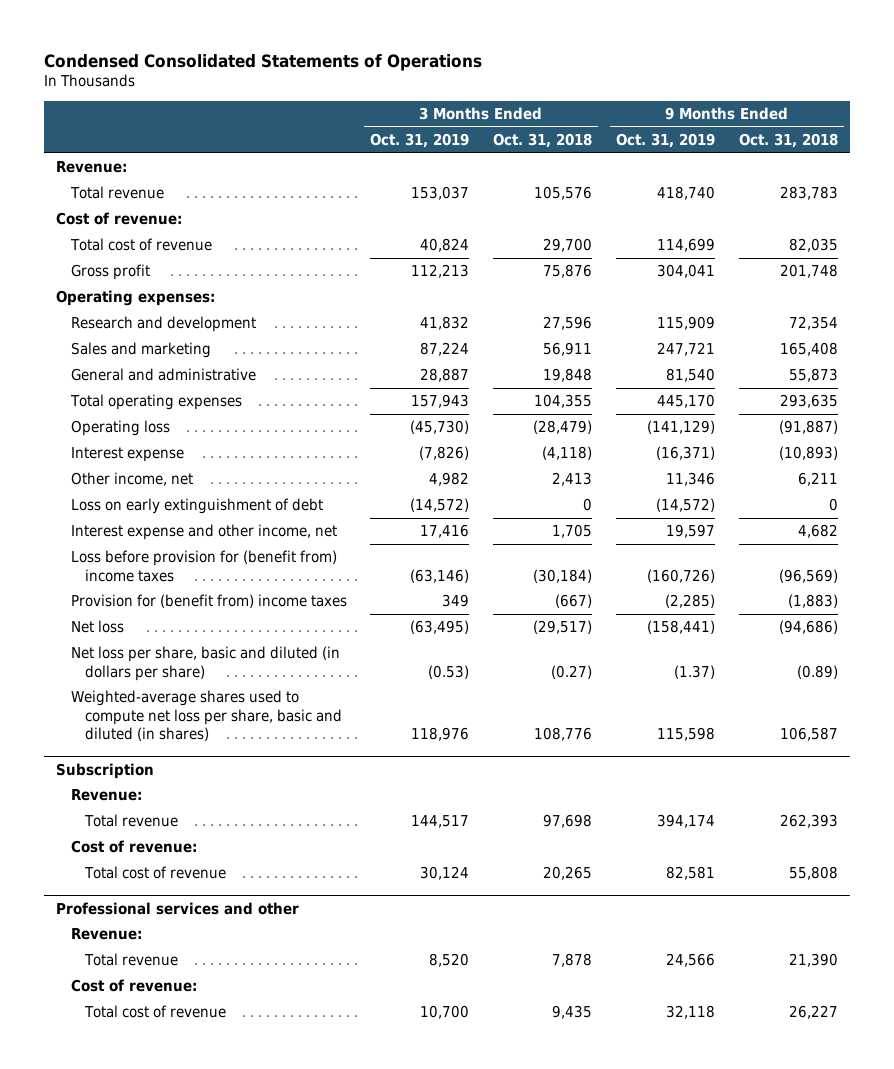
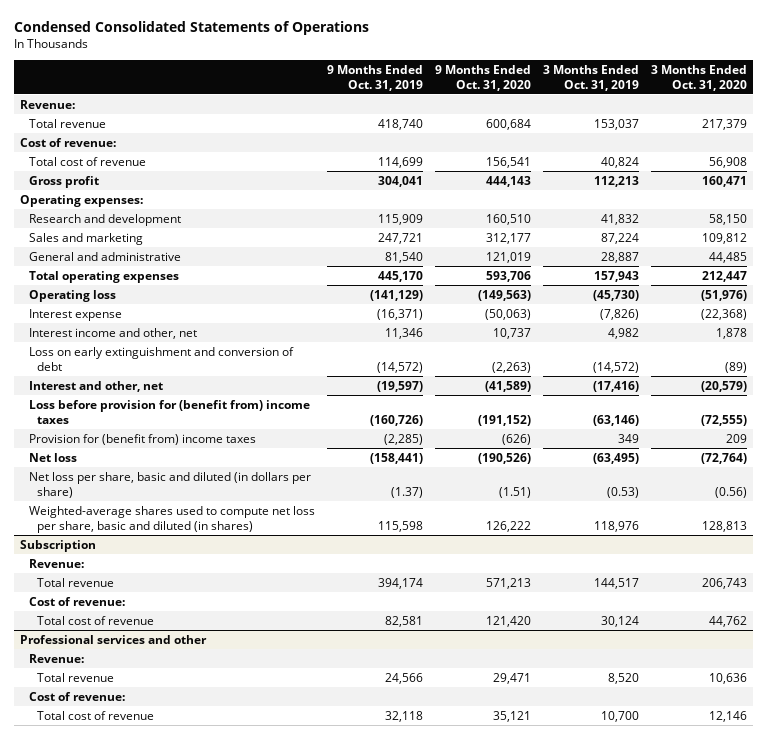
[493,133,593,149] Oct. 31, 2018 -> none
[739,133,839,149] Oct. 31, 2018 -> none
none -> [434,64,531,91] 9 Months Ended Oct. 31, 2020
none -> [650,64,747,91] 3 Months Ended Oct. 31, 2020
[70,472,193,487] Other income, net -> [28,327,197,339] Interest income and other, net
[70,498,323,515] Loss on early extinguishment of debt -> [28,346,294,371] Loss on early extinguishment and conversion of debt
[70,524,337,541] Interest expense and other income, net -> [28,380,163,392] Interest and other, net
[420,524,470,539] 17,416 -> [592,380,639,392] (17,416)
[666,524,716,539] 19,597 -> [376,380,423,392] (19,597)

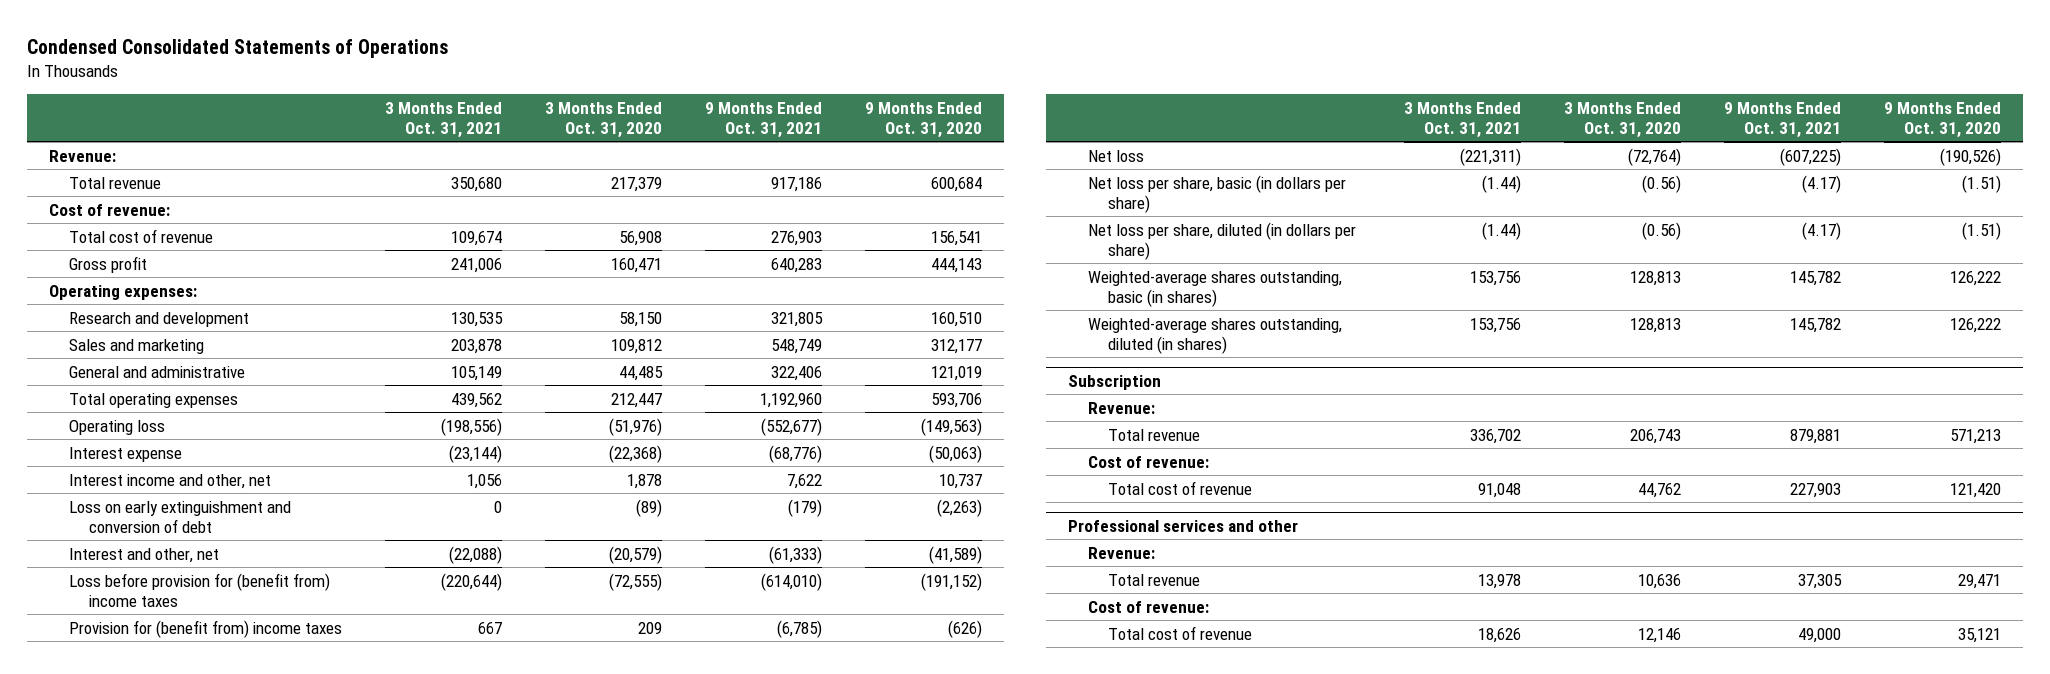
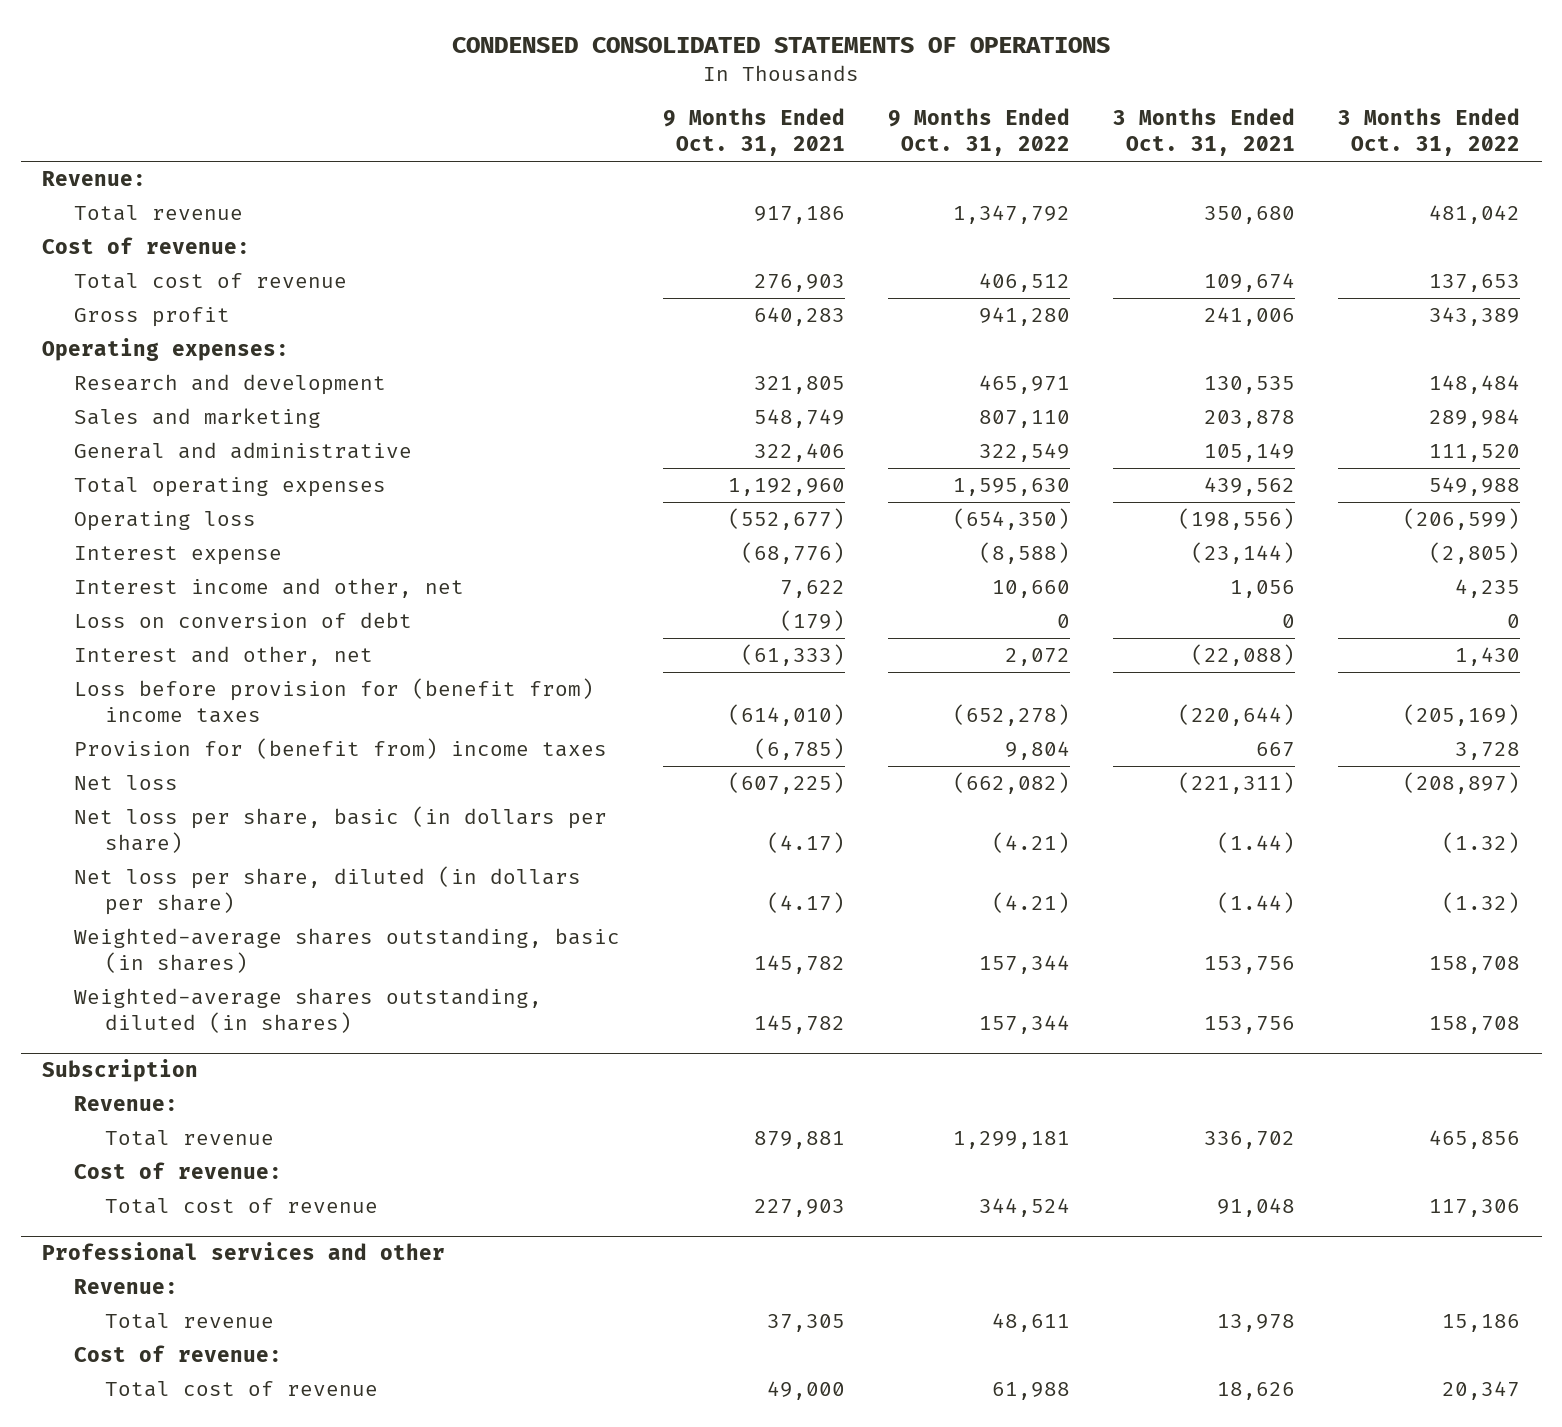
[27,38,449,58] Condensed Consolidated Statements of Operations -> [452,36,1111,53] CONDENSED CONSOLIDATED STATEMENTS OF OPERATIONS
[544,101,662,138] 3 Months Ended Oct. 31, 2020 -> none
[865,101,983,138] 9 Months Ended Oct. 31, 2020 -> none
none -> [887,108,1070,157] 9 Months Ended Oct. 31, 2022
none -> [1337,108,1520,157] 3 Months Ended Oct. 31, 2022
[68,500,291,533] Loss on early extinguishment and conversion of debt -> [73,612,412,629] Loss on conversion of debt

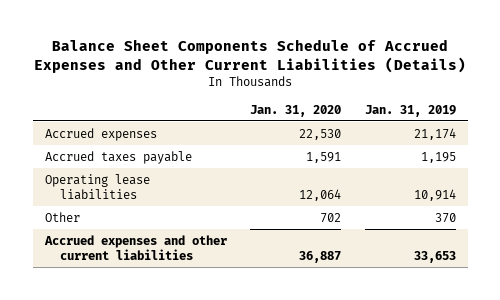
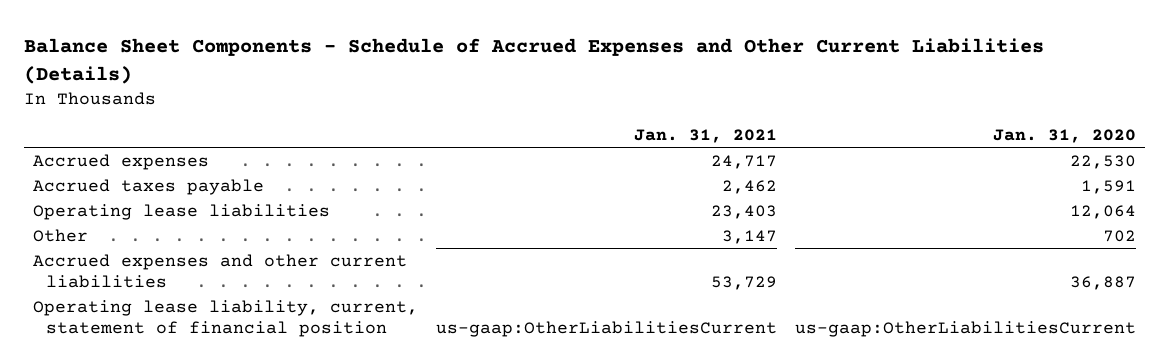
[34,39,467,73] Balance Sheet Components Schedule of Accrued Expenses and Other Current Liabilities (Details) -> [23,37,1044,84] Balance Sheet Components - Schedule of Accrued Expenses and Other Current Liabilities (Details)
[364,104,456,117] Jan. 31, 2019 -> none
none -> [633,128,777,143] Jan. 31, 2021
none -> [32,299,418,337] Operating lease liability, current, statement of financial position

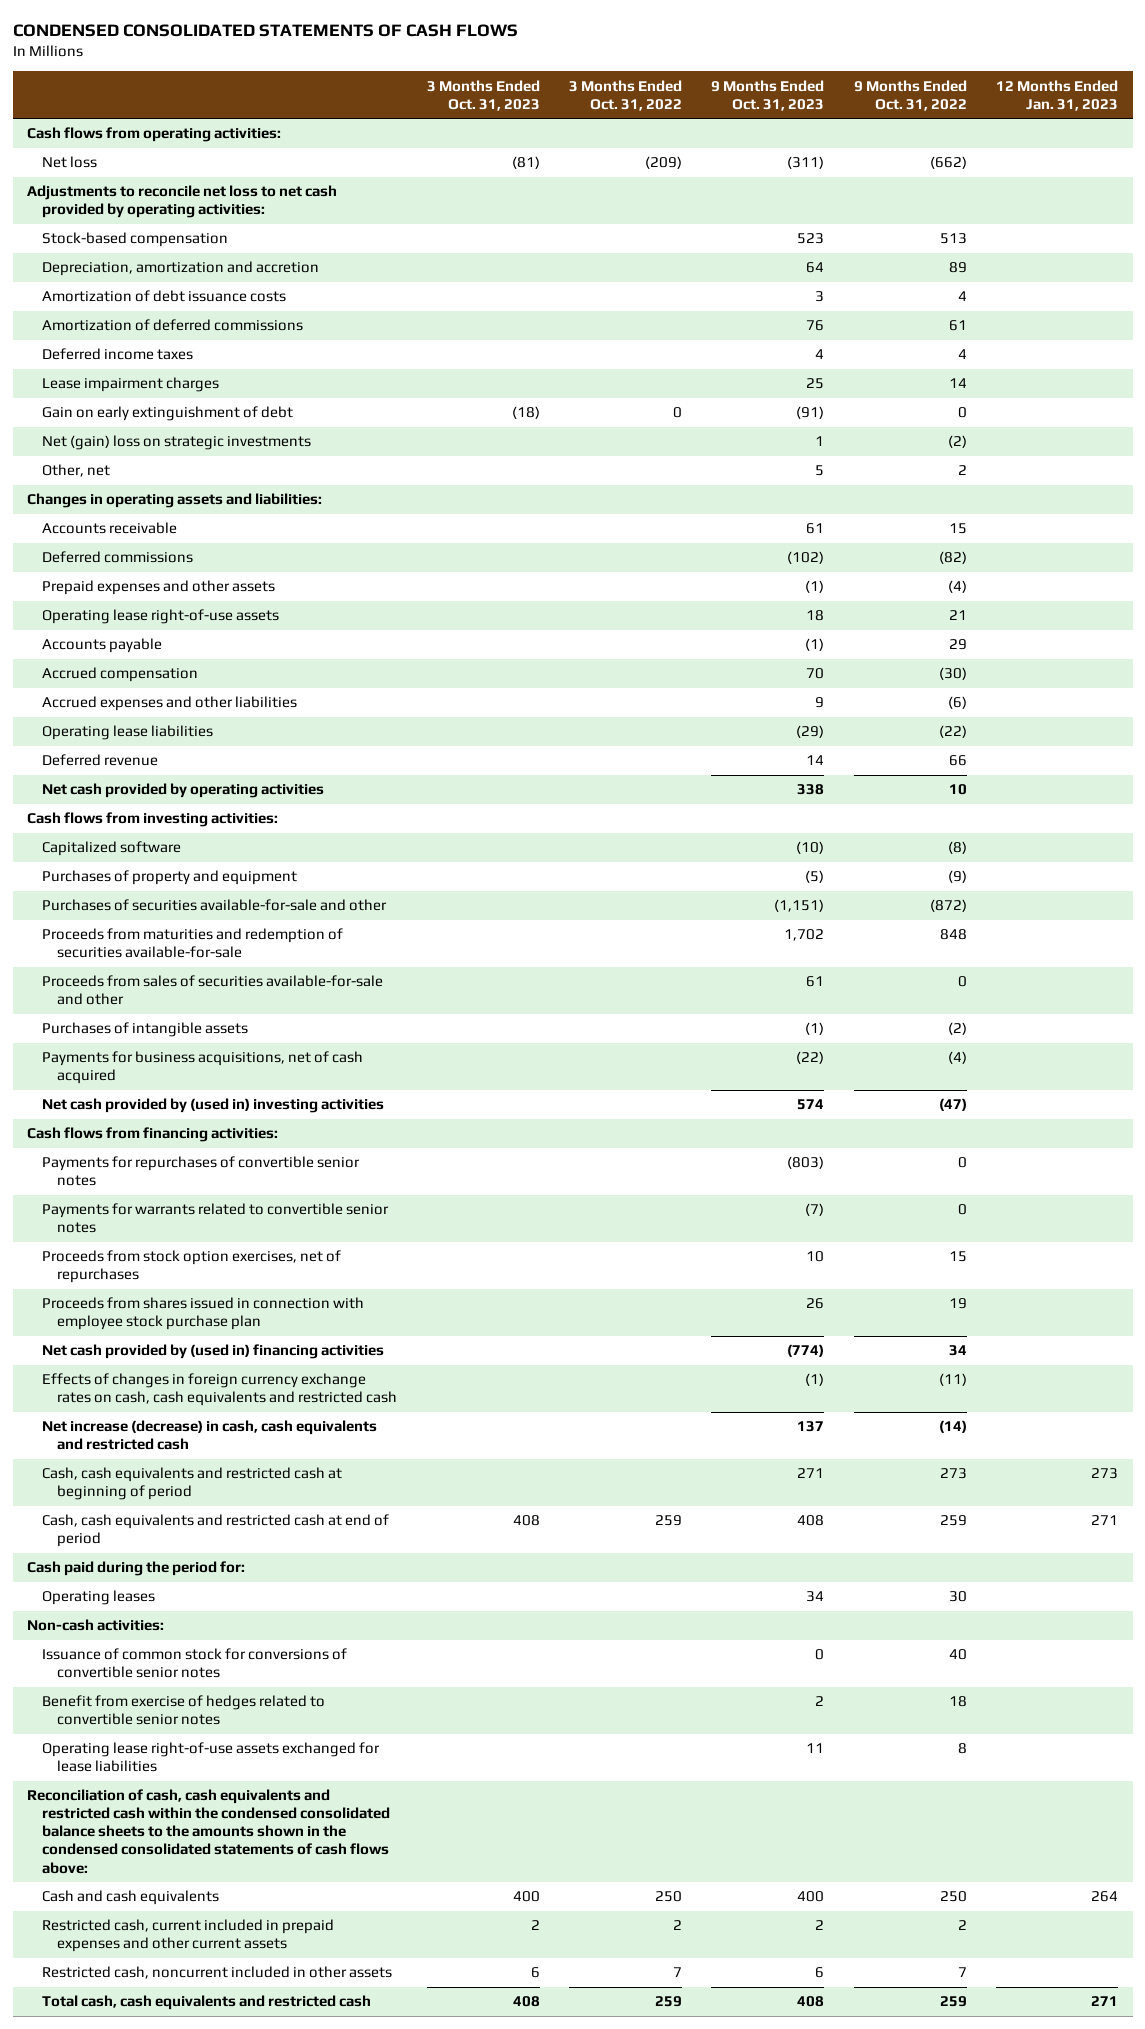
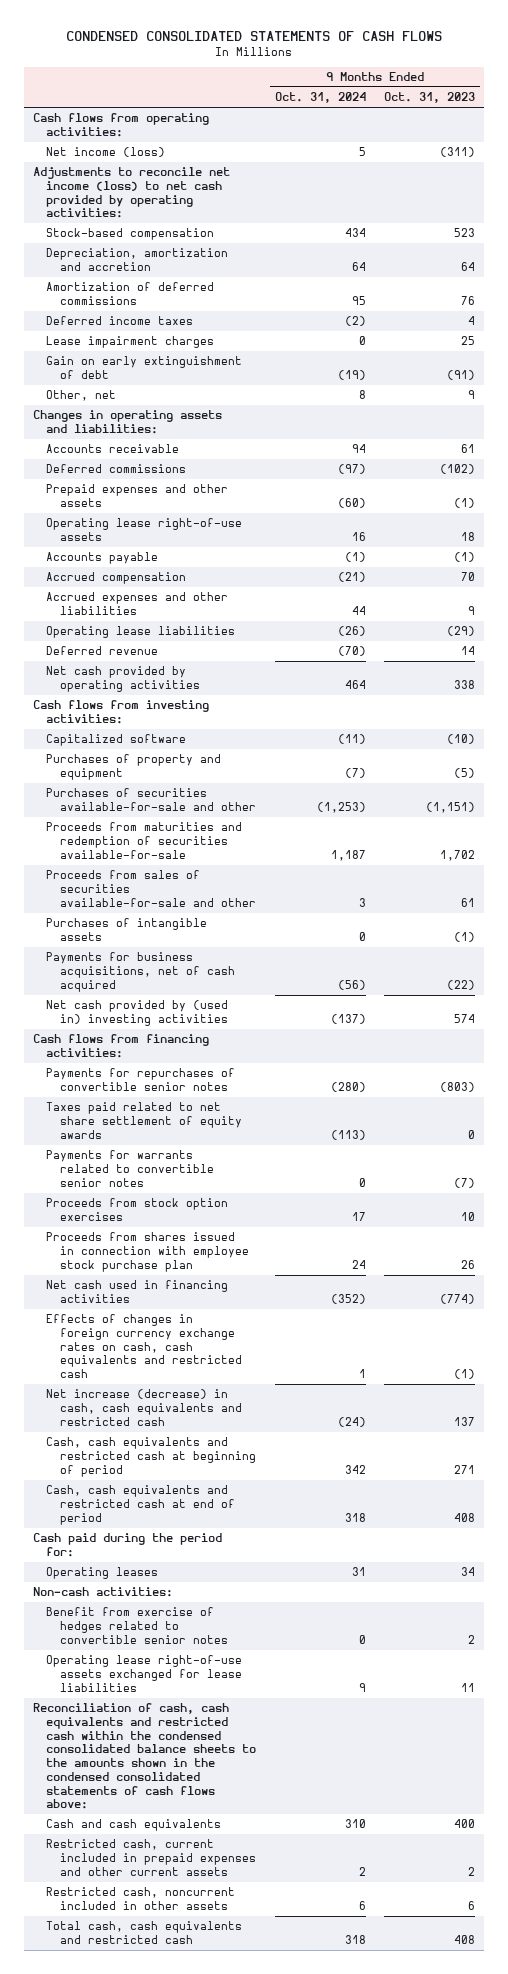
[426,79,540,111] 3 Months Ended Oct. 31, 2023 -> none
[568,79,682,111] 3 Months Ended Oct. 31, 2022 -> none
[853,79,967,111] 9 Months Ended Oct. 31, 2022 -> none
[995,79,1118,111] 12 Months Ended Jan. 31, 2023 -> none
none -> [274,92,366,104] Oct. 31, 2024
[42,156,98,169] Net loss -> [46,147,166,158] Net income (loss)
[27,185,338,219] Adjustments to reconcile net loss to net cash provided by operating activities: -> [32,167,230,219] Adjustments to reconcile net income (loss) to net cash provided by operating activities:
[42,290,287,303] Amortization of debt issuance costs -> none
[42,435,312,451] Net (gain) loss on strategic investments -> none
[815,465,825,477] 5 -> [468,390,476,400] 9
none -> [46,1102,242,1139] Taxes paid related to net share settlement of equity awards
[42,1250,342,1284] Proceeds from stock option exercises, net of repurchases -> [46,1198,229,1221] Proceeds from stock option exercises
[42,1344,385,1360] Net cash provided by (used in) financing activities -> [46,1280,229,1303] Net cash used in financing activities
[42,1648,348,1679] Issuance of common stock for conversions of convertible senior notes -> none

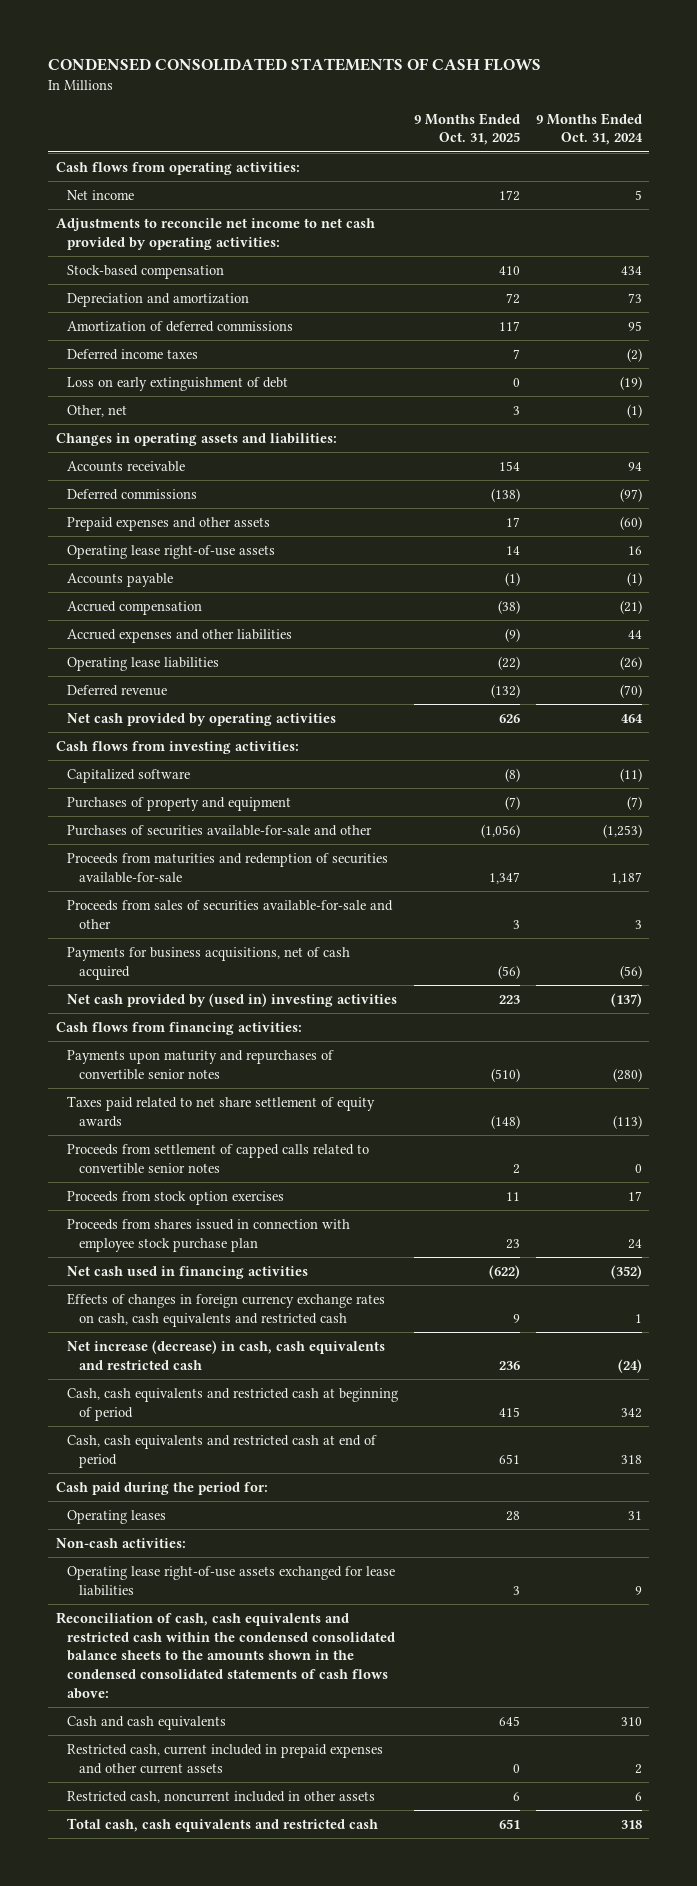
[384,92,476,104] Oct. 31, 2023 -> none
none -> [413,112,520,146] 9 Months Ended Oct. 31, 2025
[46,147,166,158] Net income (loss) -> [67,189,135,200] Net income
[32,167,230,219] Adjustments to reconcile net income (loss) to net cash provided by operating activities: -> [55,217,375,250] Adjustments to reconcile net income to net cash provided by operating activities:
[46,248,229,271] Depreciation, amortization and accretion -> [67,292,250,307] Depreciation and amortization
[351,261,366,271] 64 -> [627,292,642,303] 73
[46,336,215,349] Lease impairment charges -> none
[46,356,243,379] Gain on early extinguishment of debt -> [67,376,289,391] Loss on early extinguishment of debt
[358,390,366,400] 8 -> [626,403,642,418] (1)
[46,918,208,941] Purchases of intangible assets -> none
[46,1068,236,1091] Payments for repurchases of convertible senior notes -> [67,1049,335,1080] Payments upon maturity and repurchases of convertible senior notes
[46,1150,214,1187] Payments for warrants related to convertible senior notes -> none
none -> [67,1143,370,1174] Proceeds from settlement of capped calls related to convertible senior notes
[46,1607,228,1644] Benefit from exercise of hedges related to convertible senior notes -> none

